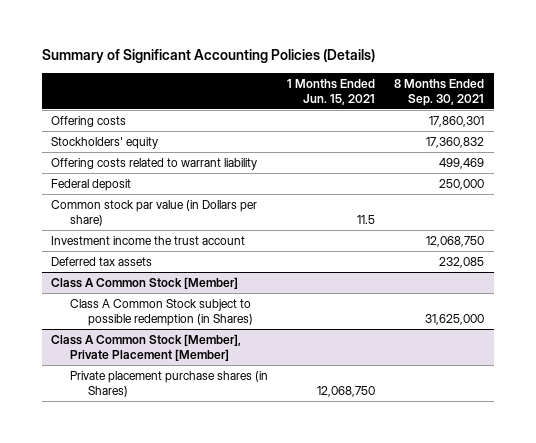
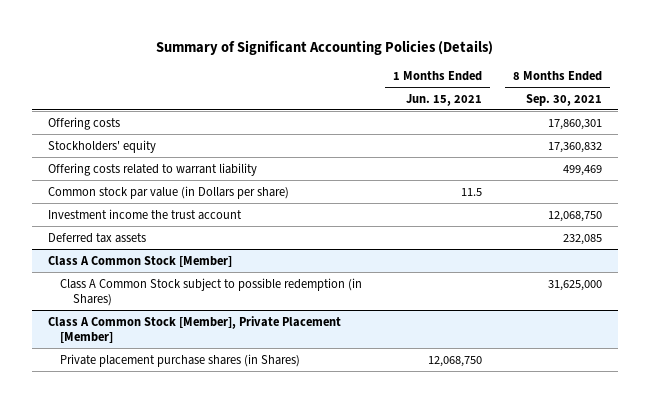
[51,178,132,191] Federal deposit -> none

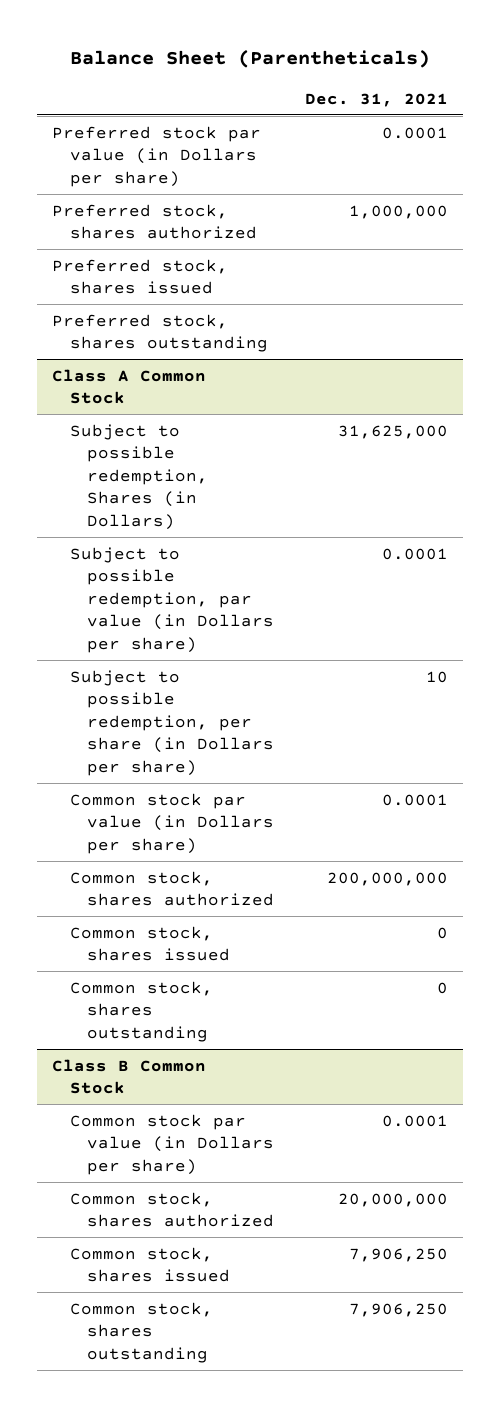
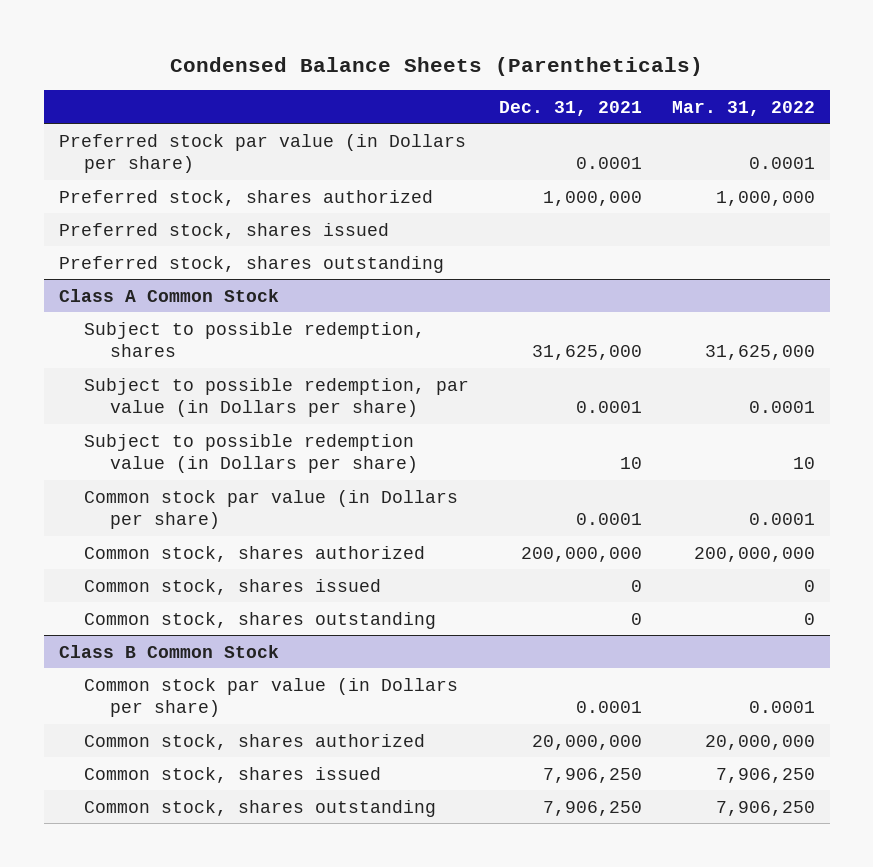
[70,50,431,69] Balance Sheet (Parentheticals) -> [169,56,703,76] Condensed Balance Sheets (Parentheticals)
none -> [671,100,815,116] Mar. 31, 2022
[69,423,209,530] Subject to possible redemption, Shares (in Dollars) -> [84,321,426,358] Subject to possible redemption, shares
[69,669,275,776] Subject to possible redemption, per share (in Dollars per share) -> [84,433,418,474] Subject to possible redemption value (in Dollars per share)

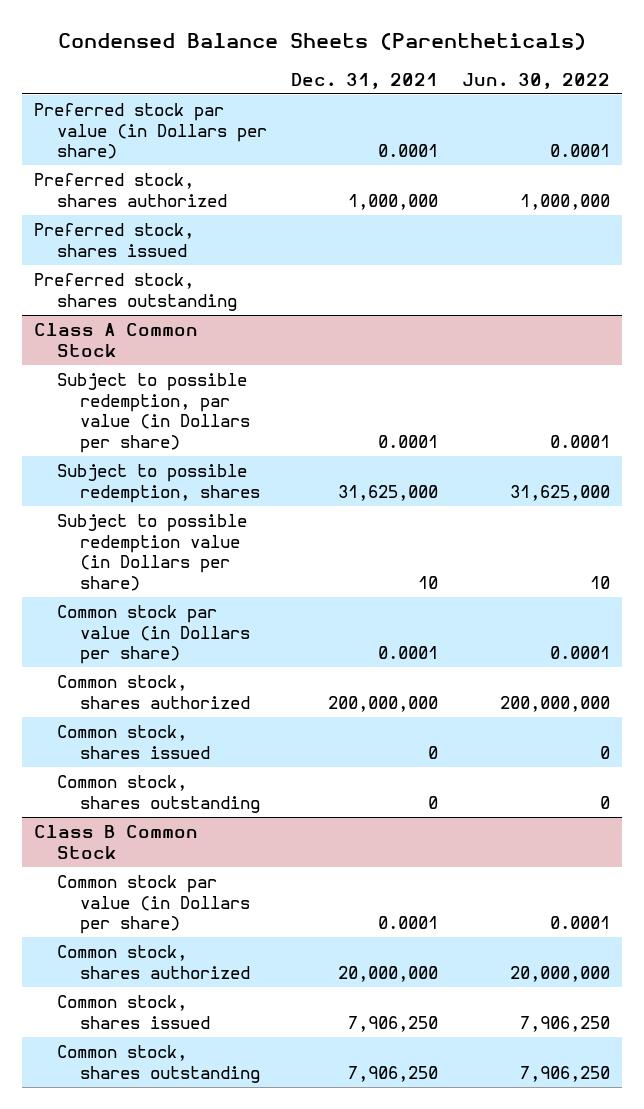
[671,100,815,116] Mar. 31, 2022 -> none
none -> [462,72,611,89] Jun. 30, 2022
[84,321,426,358] Subject to possible redemption, shares -> [56,463,260,503] Subject to possible redemption, shares

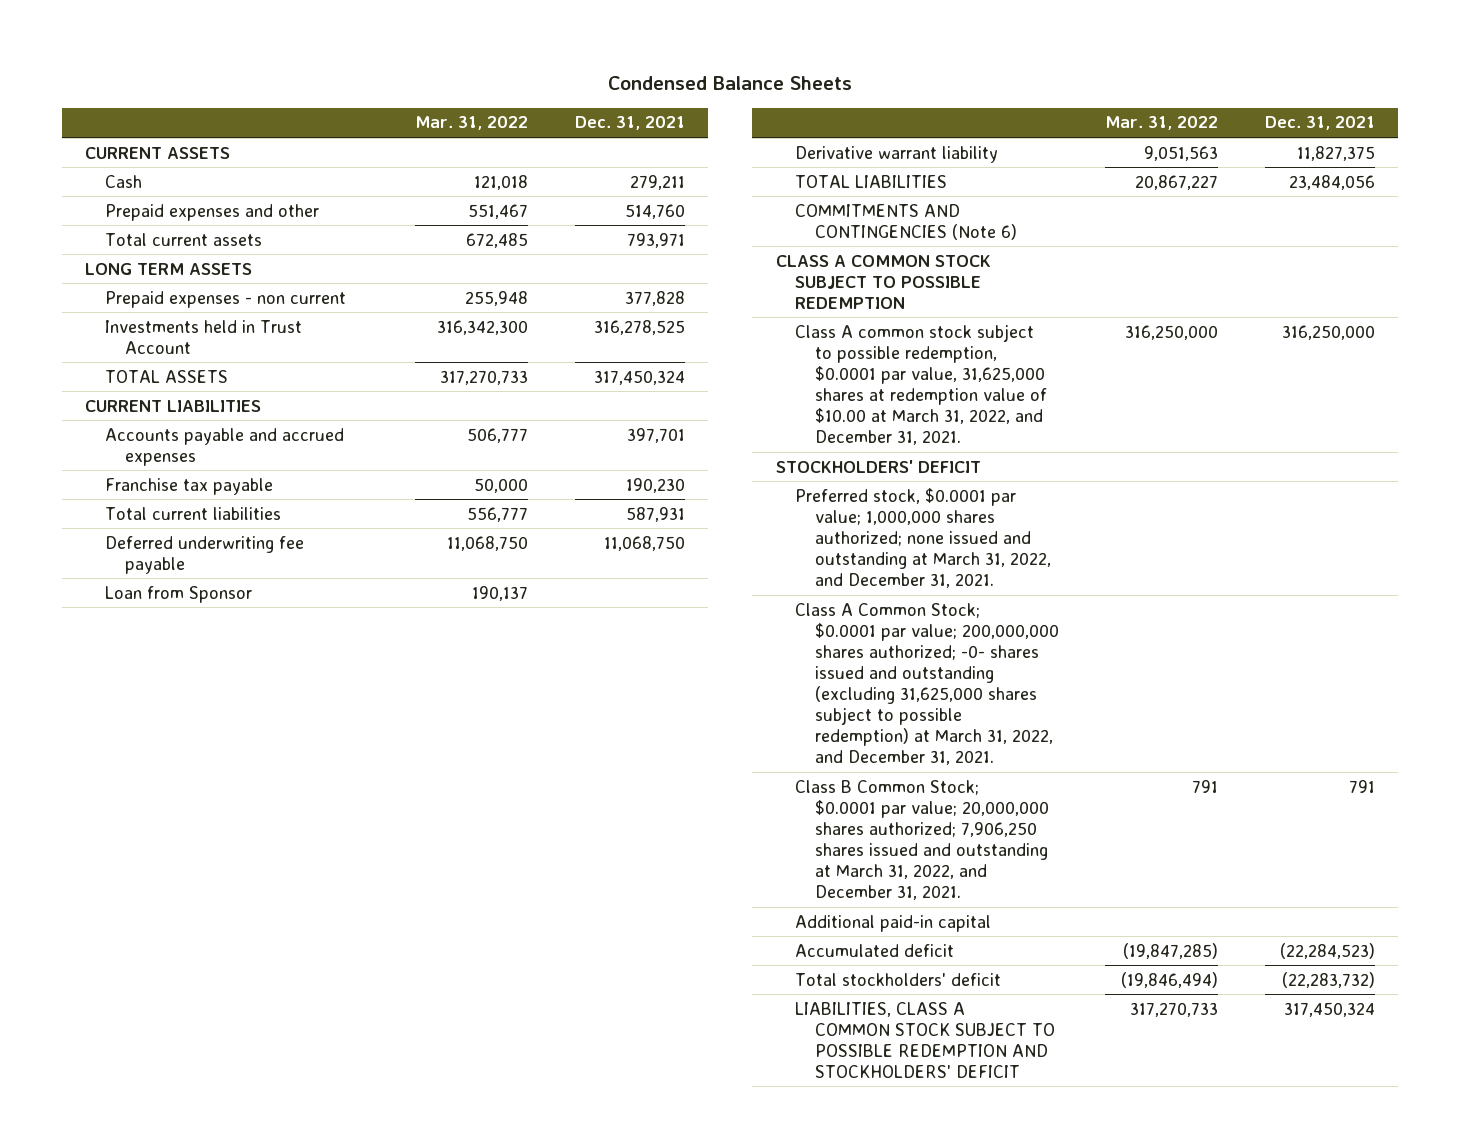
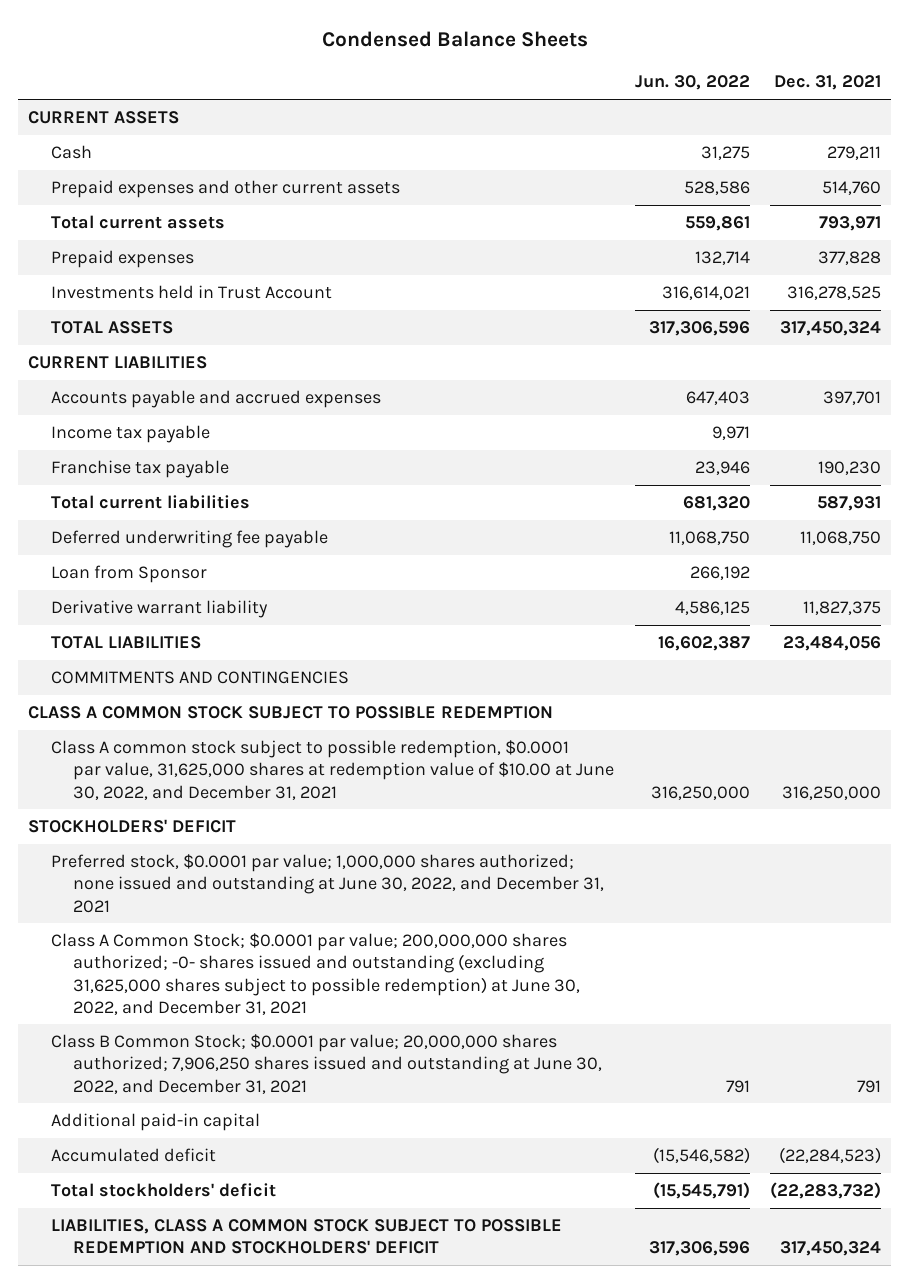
[415,116,529,131] Mar. 31, 2022 -> none
none -> [634,75,750,91] Jun. 30, 2022
[104,203,319,221] Prepaid expenses and other -> [50,180,400,199] Prepaid expenses and other current assets
[85,262,253,275] LONG TERM ASSETS -> none
[104,290,346,308] Prepaid expenses - non current -> [50,250,194,269] Prepaid expenses
none -> [50,425,210,444] Income tax payable
[795,203,1017,240] COMMITMENTS AND CONTINGENCIES (Note 6) -> [50,671,349,685] COMMITMENTS AND CONTINGENCIES
[795,323,1047,445] Class A common stock subject to possible redemption, $0.0001 par value, 31,625,000 shares at redemption value of $10.00 at March 31, 2022, and December 31, 2021. -> [50,740,615,800] Class A common stock subject to possible redemption, $0.0001 par value, 31,625,000 shares at redemption value of $10.00 at June 30, 2022, and December 31, 2021
[795,487,1051,588] Preferred stock, $0.0001 par value; 1,000,000 shares authorized; none issued and outstanding at March 31, 2022, and December 31, 2021. -> [50,854,605,913] Preferred stock, $0.0001 par value; 1,000,000 shares authorized; none issued and outstanding at June 30, 2022, and December 31, 2021
[795,602,1059,766] Class A Common Stock; $0.0001 par value; 200,000,000 shares authorized; -0- shares issued and outstanding (excluding 31,625,000 shares subject to possible redemption) at March 31, 2022, and December 31, 2021. -> [50,933,581,1015] Class A Common Stock; $0.0001 par value; 200,000,000 shares authorized; -0- shares issued and outstanding (excluding 31,625,000 shares subject to possible redemption) at June 30, 2022, and December 31, 2021
[795,779,1049,900] Class B Common Stock; $0.0001 par value; 20,000,000 shares authorized; 7,906,250 shares issued and outstanding at March 31, 2022, and December 31, 2021. -> [50,1034,603,1094] Class B Common Stock; $0.0001 par value; 20,000,000 shares authorized; 7,906,250 shares issued and outstanding at June 30, 2022, and December 31, 2021

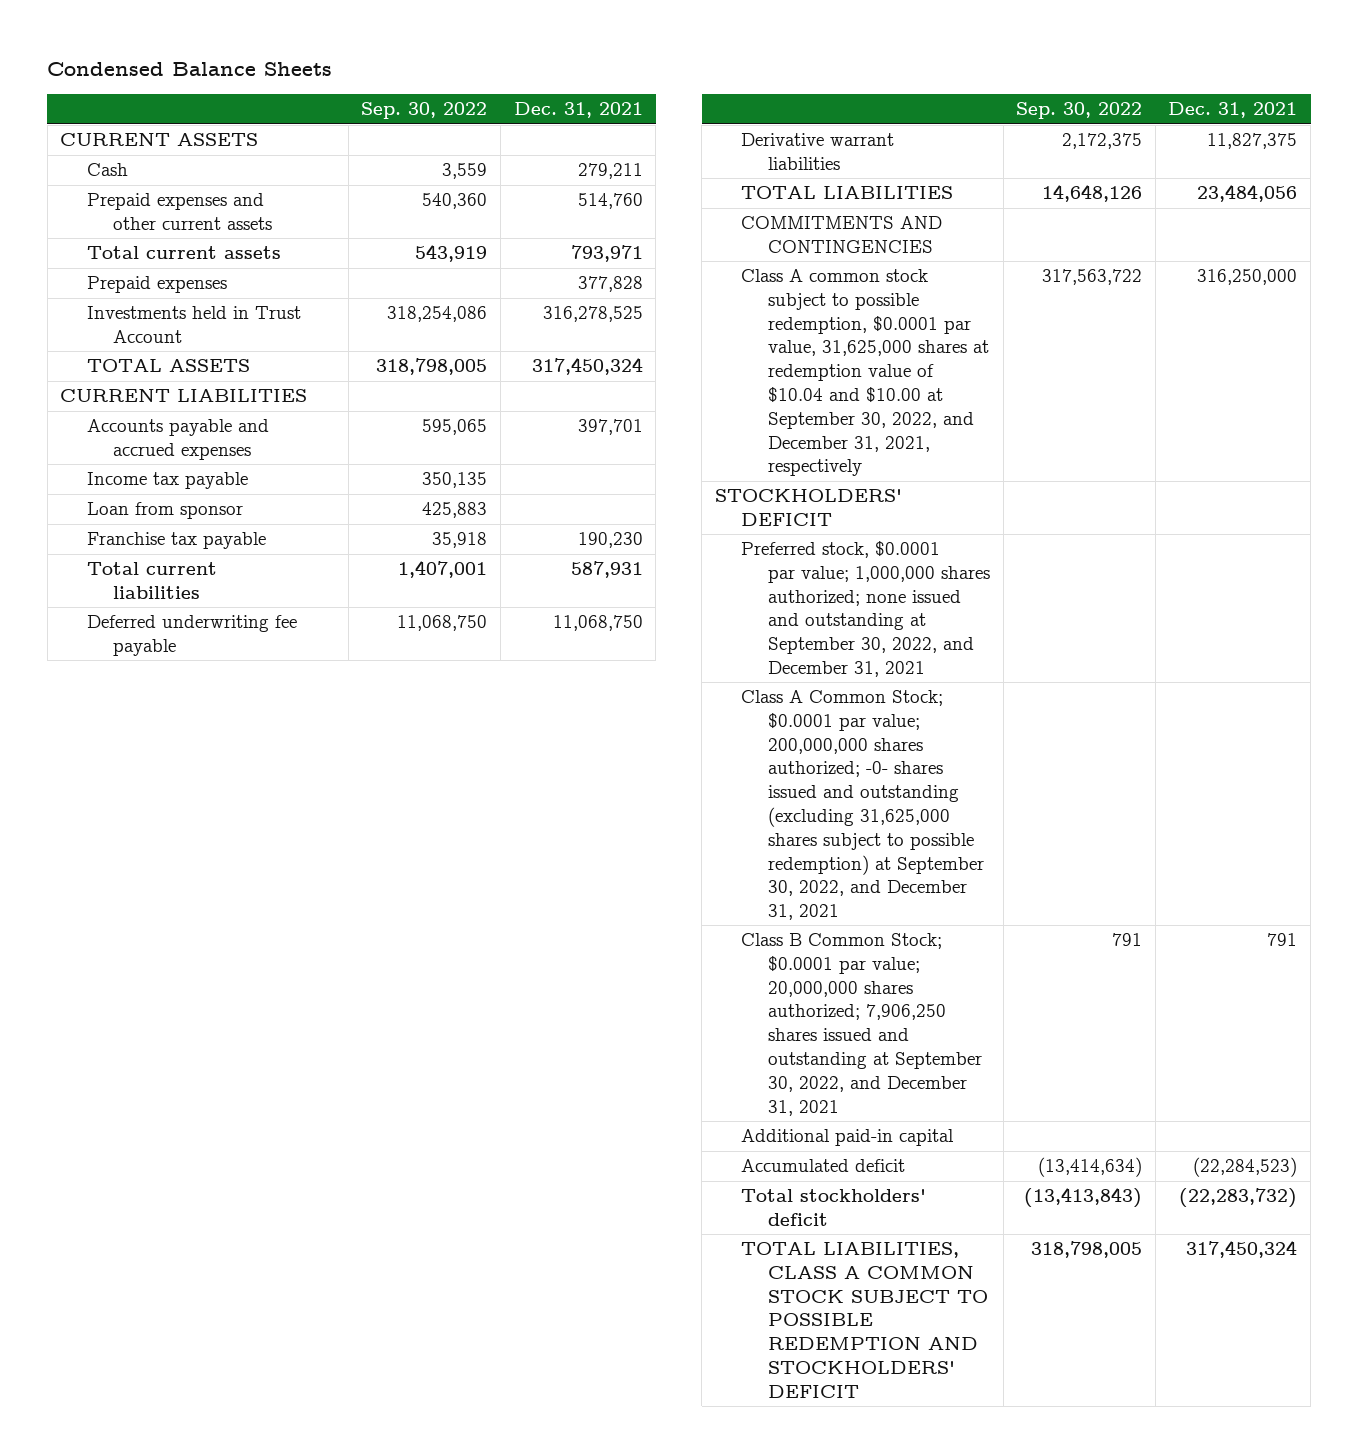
[634,75,750,91] Jun. 30, 2022 -> none
none -> [361,102,488,120] Sep. 30, 2022
none -> [86,502,243,520] Loan from sponsor
[50,565,207,584] Loan from Sponsor -> none
[50,600,268,619] Derivative warrant liability -> [741,133,895,170] Derivative warrant liabilities
[28,706,554,720] CLASS A COMMON STOCK SUBJECT TO POSSIBLE REDEMPTION -> none
[50,740,615,800] Class A common stock subject to possible redemption, $0.0001 par value, 31,625,000 shares at redemption value of $10.00 at June 30, 2022, and December 31, 2021 -> [741,269,989,477] Class A common stock subject to possible redemption, $0.0001 par value, 31,625,000 shares at redemption value of $10.04 and $10.00 at September 30, 2022, and December 31, 2021, respectively
[50,854,605,913] Preferred stock, $0.0001 par value; 1,000,000 shares authorized; none issued and outstanding at June 30, 2022, and December 31, 2021 -> [741,541,990,677] Preferred stock, $0.0001 par value; 1,000,000 shares authorized; none issued and outstanding at September 30, 2022, and December 31, 2021
[50,933,581,1015] Class A Common Stock; $0.0001 par value; 200,000,000 shares authorized; -0- shares issued and outstanding (excluding 31,625,000 shares subject to possible redemption) at June 30, 2022, and December 31, 2021 -> [741,690,984,921] Class A Common Stock; $0.0001 par value; 200,000,000 shares authorized; -0- shares issued and outstanding (excluding 31,625,000 shares subject to possible redemption) at September 30, 2022, and December 31, 2021
[50,1034,603,1094] Class B Common Stock; $0.0001 par value; 20,000,000 shares authorized; 7,906,250 shares issued and outstanding at June 30, 2022, and December 31, 2021 -> [741,933,982,1116] Class B Common Stock; $0.0001 par value; 20,000,000 shares authorized; 7,906,250 shares issued and outstanding at September 30, 2022, and December 31, 2021
[50,1219,562,1255] LIABILITIES, CLASS A COMMON STOCK SUBJECT TO POSSIBLE REDEMPTION AND STOCKHOLDERS' DEFICIT -> [741,1242,988,1398] TOTAL LIABILITIES, CLASS A COMMON STOCK SUBJECT TO POSSIBLE REDEMPTION AND STOCKHOLDERS' DEFICIT

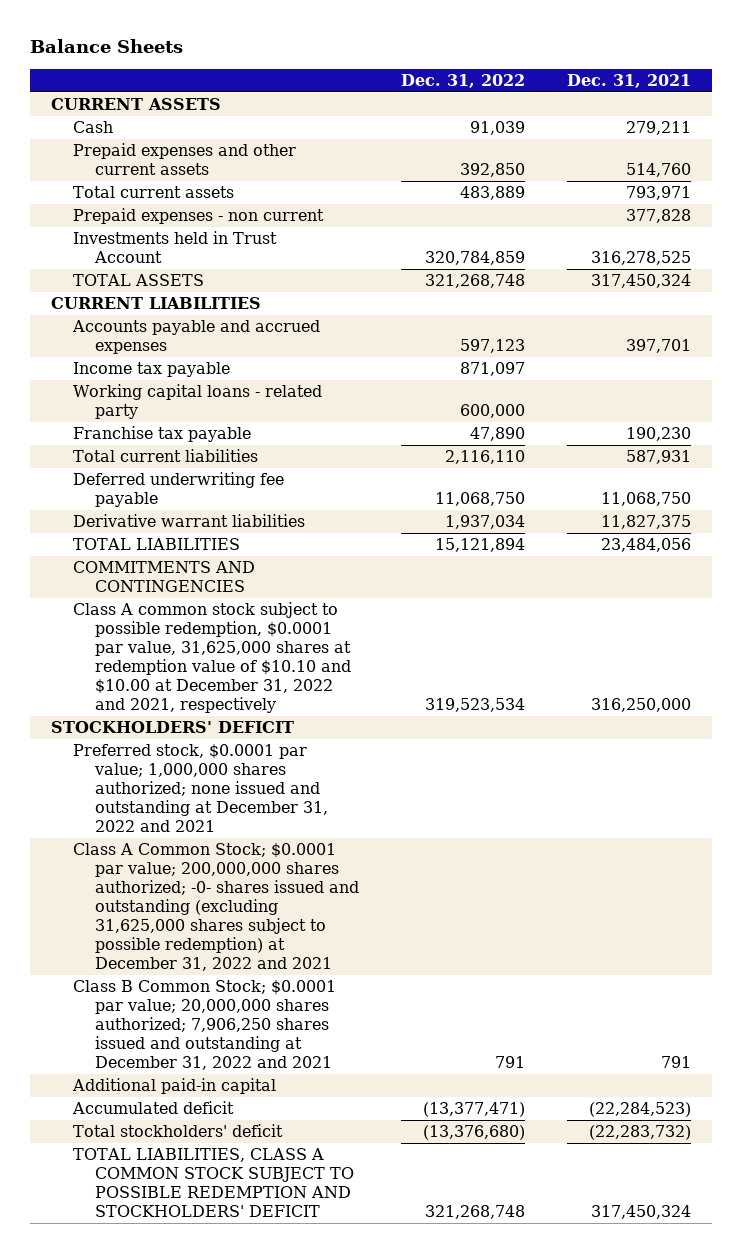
[47,61,333,76] Condensed Balance Sheets -> [29,39,183,54] Balance Sheets
[361,102,488,120] Sep. 30, 2022 -> none
none -> [400,73,525,88] Dec. 31, 2022
[86,276,227,294] Prepaid expenses -> [72,208,324,225] Prepaid expenses - non current
[86,502,243,520] Loan from sponsor -> [72,384,322,420] Working capital loans - related party
[741,269,989,477] Class A common stock subject to possible redemption, $0.0001 par value, 31,625,000 shares at redemption value of $10.04 and $10.00 at September 30, 2022, and December 31, 2021, respectively -> [72,602,351,714] Class A common stock subject to possible redemption, $0.0001 par value, 31,625,000 shares at redemption value of $10.10 and $10.00 at December 31, 2022 and 2021, respectively
[741,541,990,677] Preferred stock, $0.0001 par value; 1,000,000 shares authorized; none issued and outstanding at September 30, 2022, and December 31, 2021 -> [72,744,328,833] Preferred stock, $0.0001 par value; 1,000,000 shares authorized; none issued and outstanding at December 31, 2022 and 2021
[741,690,984,921] Class A Common Stock; $0.0001 par value; 200,000,000 shares authorized; -0- shares issued and outstanding (excluding 31,625,000 shares subject to possible redemption) at September 30, 2022, and December 31, 2021 -> [72,843,359,971] Class A Common Stock; $0.0001 par value; 200,000,000 shares authorized; -0- shares issued and outstanding (excluding 31,625,000 shares subject to possible redemption) at December 31, 2022 and 2021
[741,933,982,1116] Class B Common Stock; $0.0001 par value; 20,000,000 shares authorized; 7,906,250 shares issued and outstanding at September 30, 2022, and December 31, 2021 -> [72,980,336,1071] Class B Common Stock; $0.0001 par value; 20,000,000 shares authorized; 7,906,250 shares issued and outstanding at December 31, 2022 and 2021

